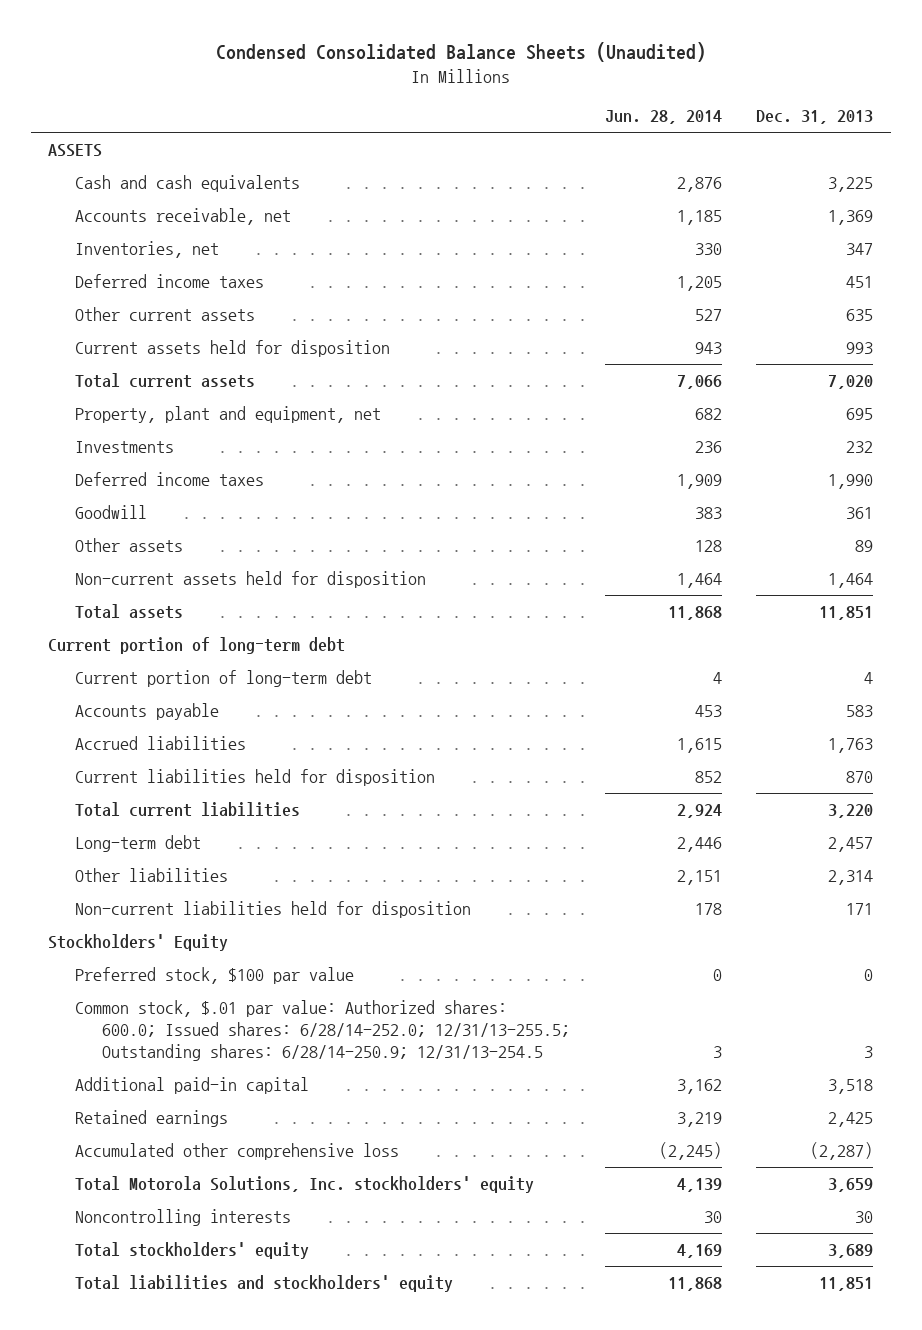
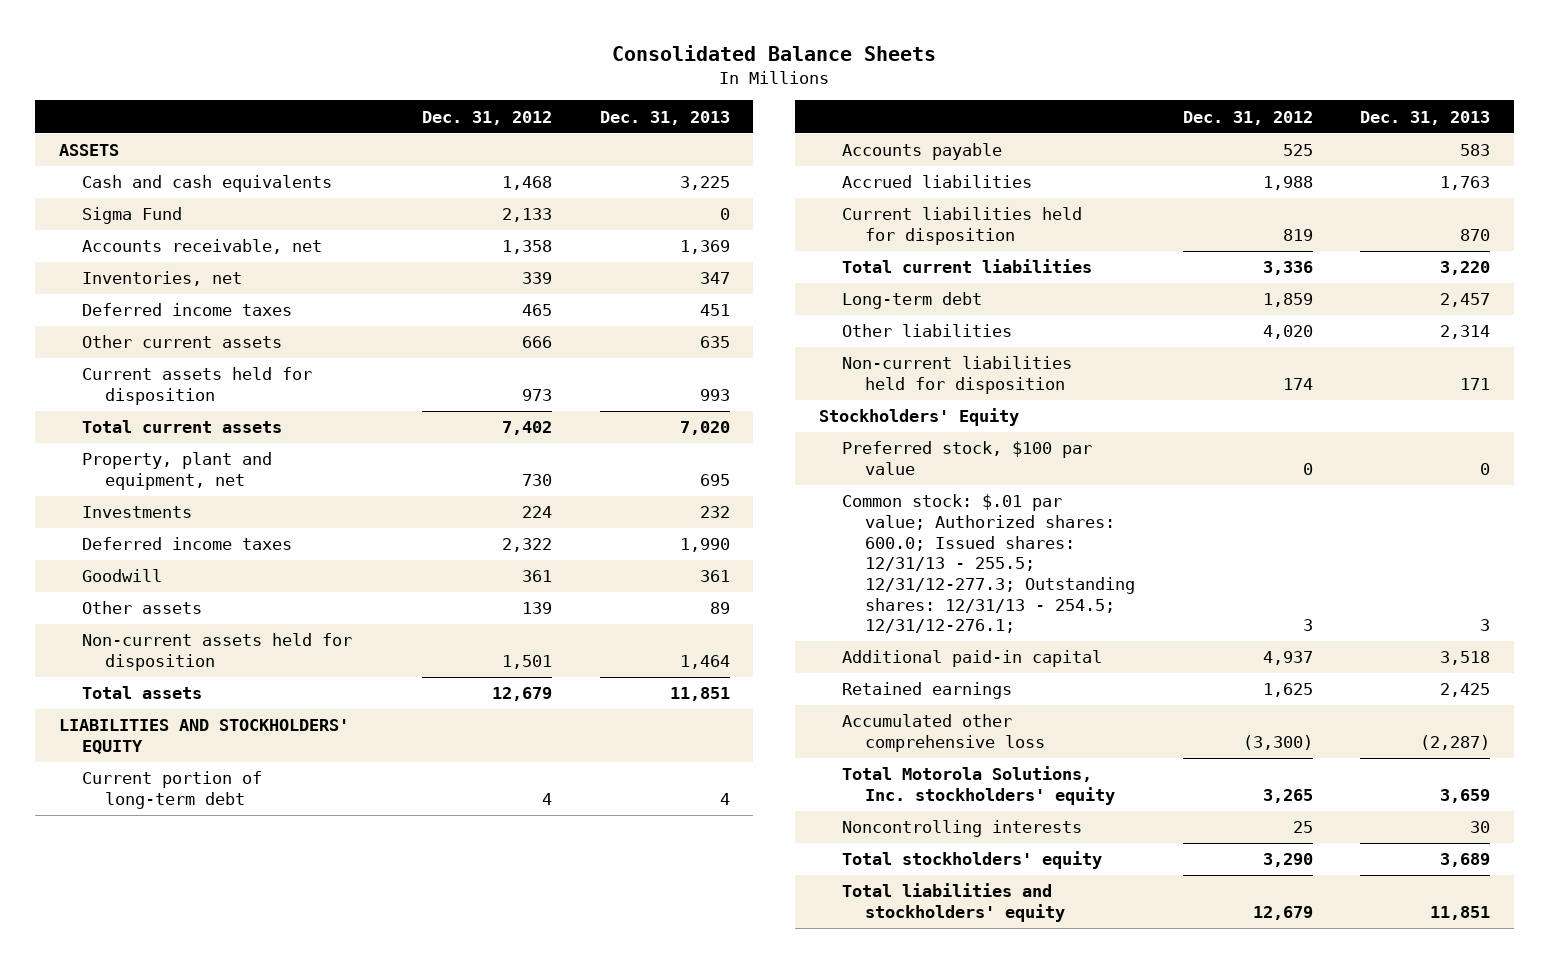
[215,41,706,62] Condensed Consolidated Balance Sheets (Unaudited) -> [612,44,937,61] Consolidated Balance Sheets
[604,110,722,125] Jun. 28, 2014 -> none
none -> [422,110,553,125] Dec. 31, 2012
none -> [81,207,182,225] Sigma Fund
[48,637,346,655] Current portion of long-term debt -> [58,719,349,754] LIABILITIES AND STOCKHOLDERS' EQUITY
[74,1000,570,1061] Common stock, $.01 par value: Authorized shares: 600.0; Issued shares: 6/28/14-252.0; 12/31/13-255.5; Outstanding shares: 6/28/14-250.9; 12/31/13-254.5 -> [842,494,1136,634] Common stock: $.01 par value; Authorized shares: 600.0; Issued shares: 12/31/13 - 255.5; 12/31/12-277.3; Outstanding shares: 12/31/13 - 254.5; 12/31/12-276.1;

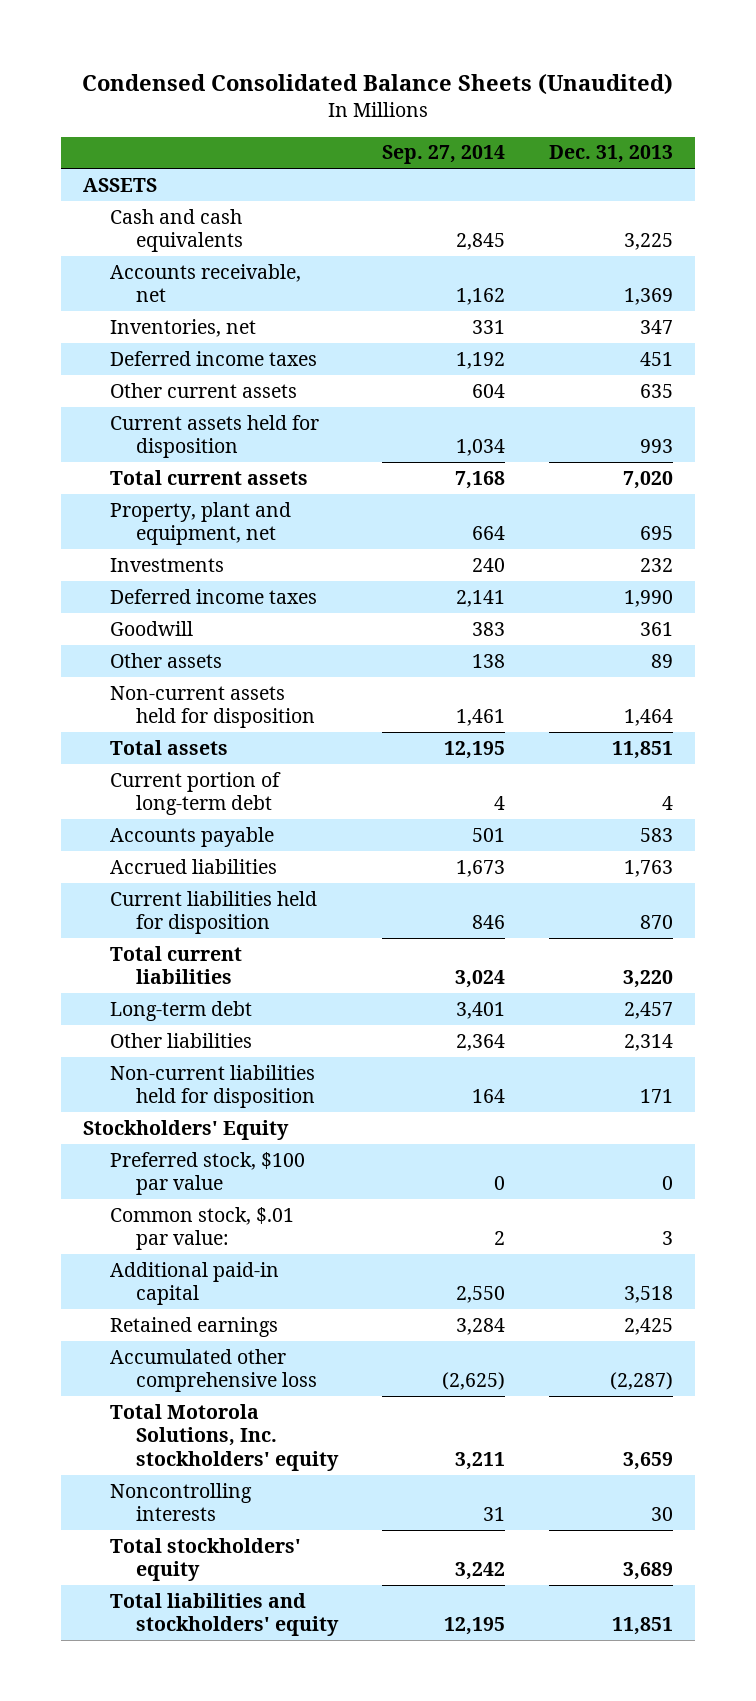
[612,44,937,61] Consolidated Balance Sheets -> [82,74,674,96] Condensed Consolidated Balance Sheets (Unaudited)
[422,110,553,125] Dec. 31, 2012 -> none
none -> [382,145,506,165] Sep. 27, 2014
[81,207,182,225] Sigma Fund -> none
[58,719,349,754] LIABILITIES AND STOCKHOLDERS' EQUITY -> none
[842,494,1136,634] Common stock: $.01 par value; Authorized shares: 600.0; Issued shares: 12/31/13 - 255.5; 12/31/12-277.3; Outstanding shares: 12/31/13 - 254.5; 12/31/12-276.1; -> [109,1206,294,1251] Common stock, $.01 par value:

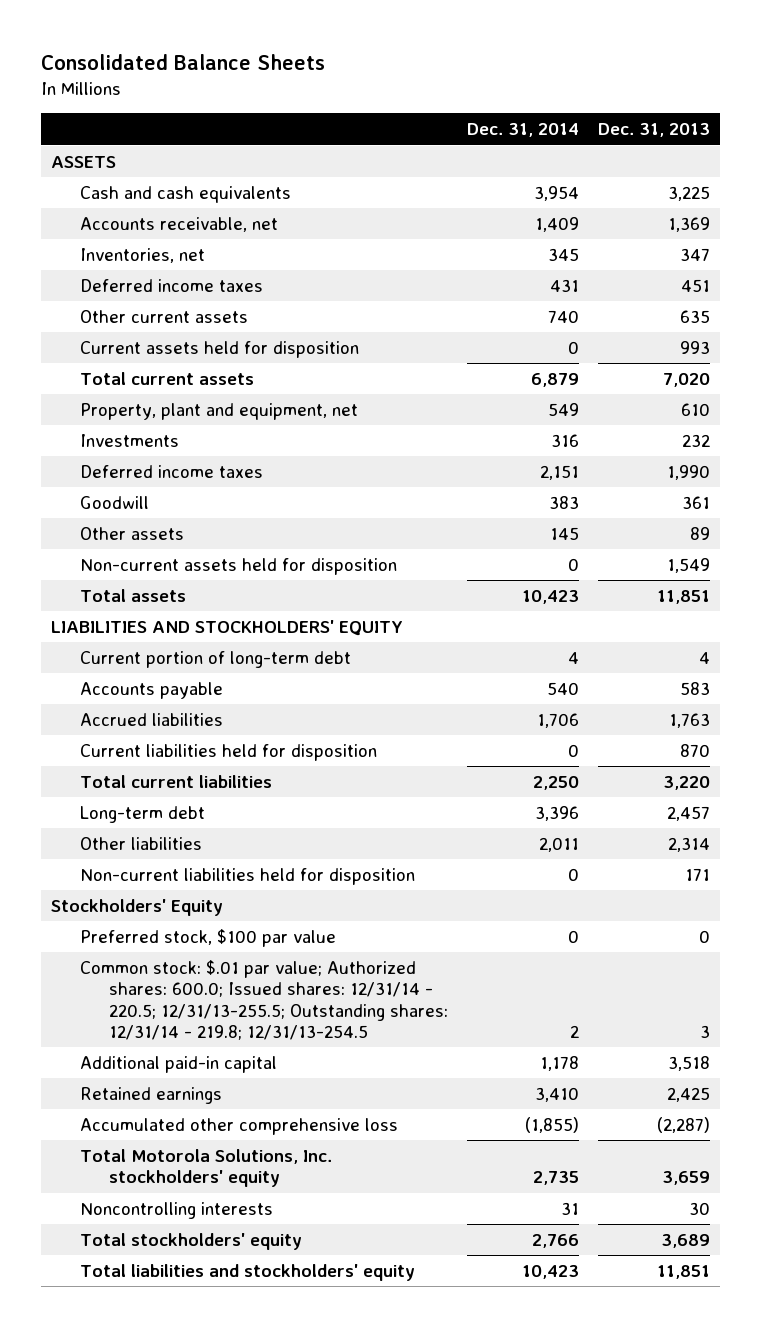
[82,74,674,96] Condensed Consolidated Balance Sheets (Unaudited) -> [41,53,326,70] Consolidated Balance Sheets
[382,145,506,165] Sep. 27, 2014 -> none
none -> [467,123,580,138] Dec. 31, 2014
[640,526,674,541] 695 -> [681,402,711,416] 610
[624,709,674,727] 1,464 -> [667,557,711,573] 1,549
none -> [50,619,403,636] LIABILITIES AND STOCKHOLDERS' EQUITY
[109,1206,294,1251] Common stock, $.01 par value: -> [79,959,448,1040] Common stock: $.01 par value; Authorized shares: 600.0; Issued shares: 12/31/14 - 220.5; 12/31/13-255.5; Outstanding shares: 12/31/14 - 219.8; 12/31/13-254.5

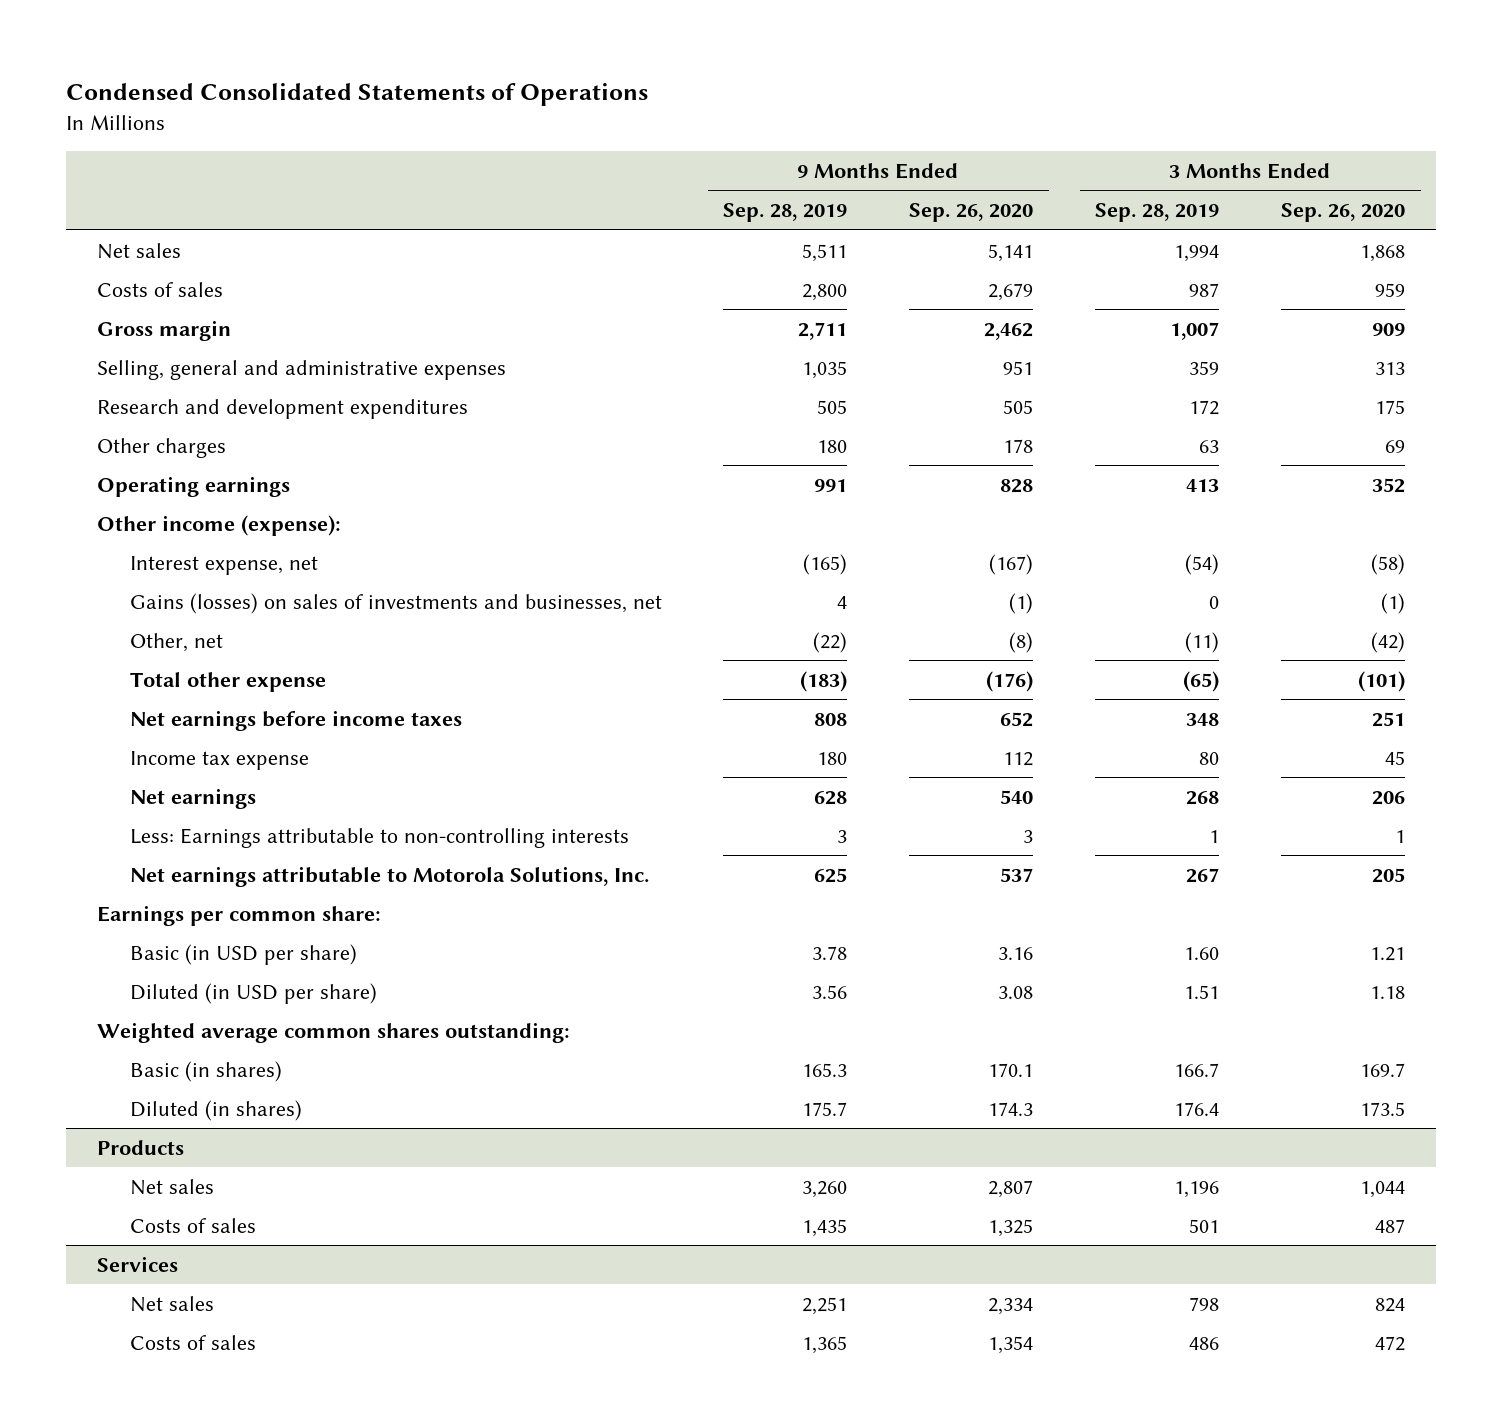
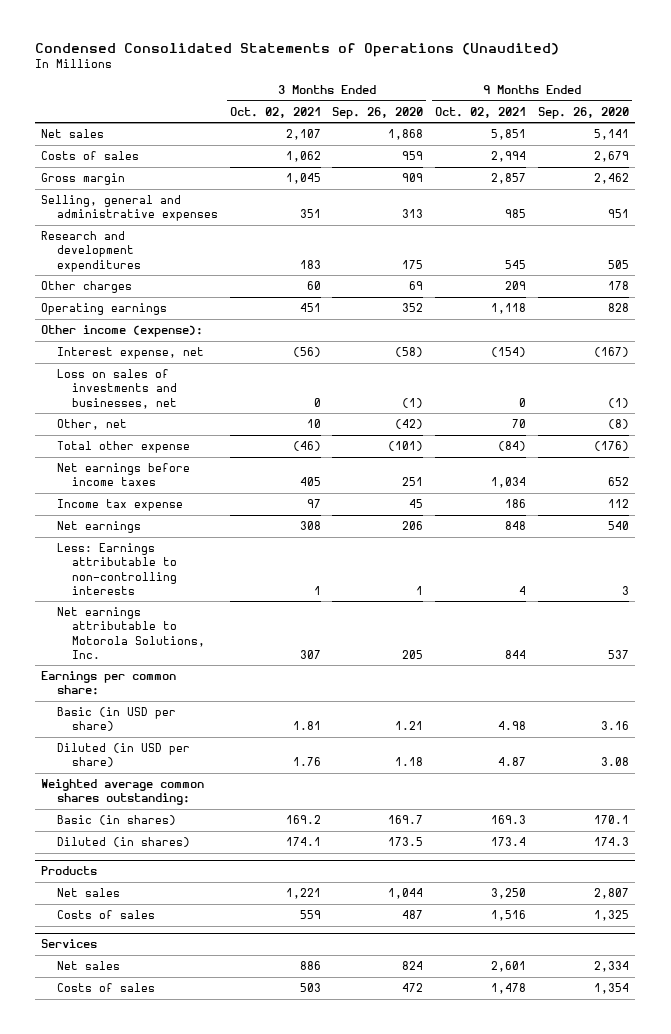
[65,82,648,106] Condensed Consolidated Statements of Operations -> [35,42,560,57] Condensed Consolidated Statements of Operations (Unaudited)
[723,203,848,223] Sep. 28, 2019 -> none
[1095,203,1220,223] Sep. 28, 2019 -> none
none -> [229,106,321,118] Oct. 02, 2021
none -> [435,106,527,118] Oct. 02, 2021
[129,592,662,614] Gains (losses) on sales of investments and businesses, net -> [56,369,178,409] Loss on sales of investments and businesses, net

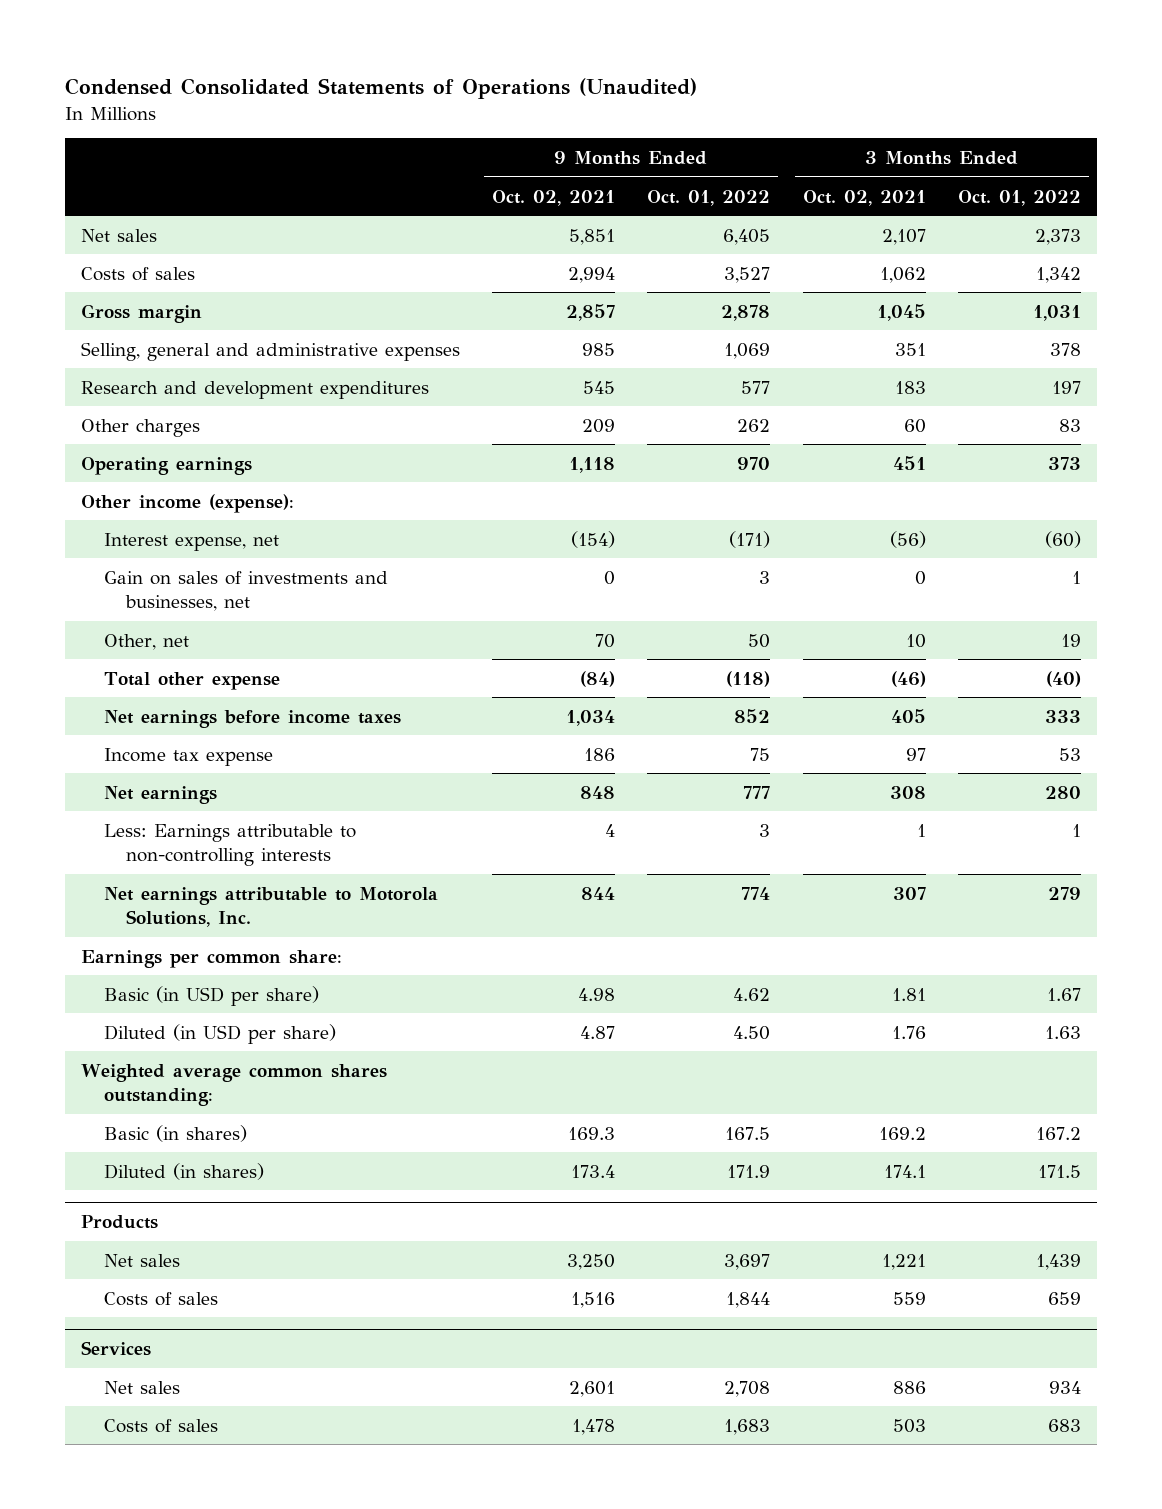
[332,106,424,119] Sep. 26, 2020 -> none
[538,106,630,119] Sep. 26, 2020 -> none
none -> [647,189,771,206] Oct. 01, 2022
none -> [957,189,1081,206] Oct. 01, 2022
[56,369,178,409] Loss on sales of investments and businesses, net -> [103,570,388,612] Gain on sales of investments and businesses, net

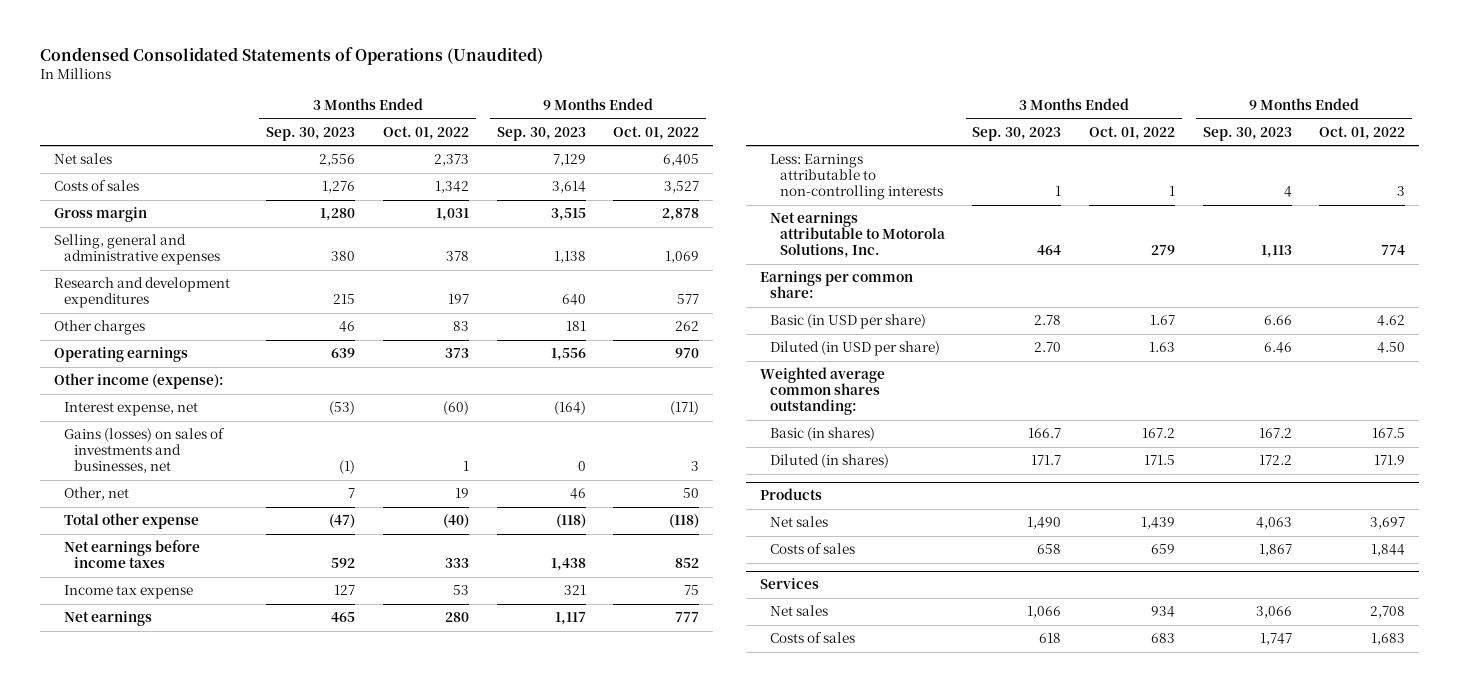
[492,189,616,206] Oct. 02, 2021 -> none
[802,189,926,206] Oct. 02, 2021 -> none
none -> [266,126,356,141] Sep. 30, 2023
none -> [496,126,586,141] Sep. 30, 2023
[103,570,388,612] Gain on sales of investments and businesses, net -> [63,428,225,474] Gains (losses) on sales of investments and businesses, net

